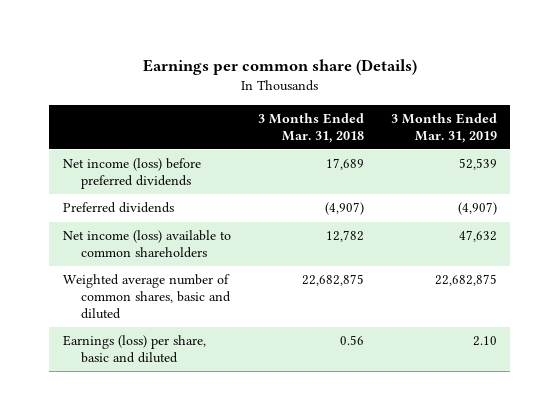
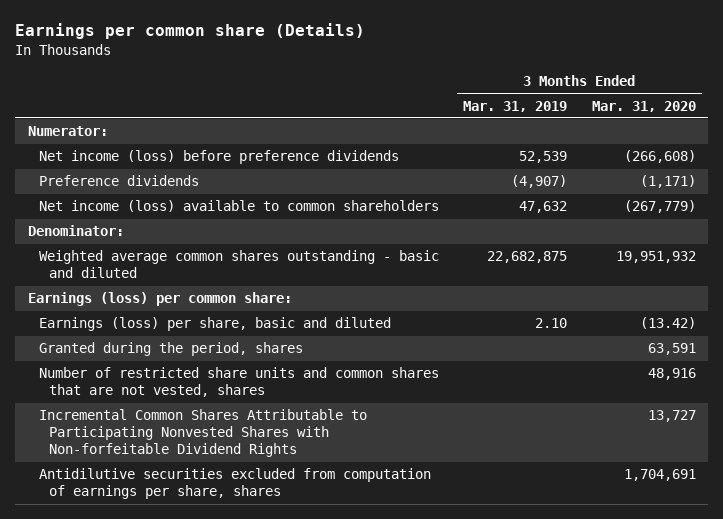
[257,112,364,143] 3 Months Ended Mar. 31, 2018 -> none
none -> [591,100,696,112] Mar. 31, 2020
none -> [27,126,108,137] Numerator:
[62,158,201,189] Net income (loss) before preferred dividends -> [38,150,399,165] Net income (loss) before preference dividends
[62,202,174,214] Preferred dividends -> [38,175,199,187] Preference dividends
none -> [27,225,124,237] Denominator:
[62,274,231,319] Weighted average number of common shares, basic and diluted -> [38,250,439,279] Weighted average common shares outstanding - basic and diluted
none -> [27,292,292,307] Earnings (loss) per common share:
none -> [38,342,303,357] Granted during the period, shares
none -> [38,367,439,398] Number of restricted share units and common shares that are not vested, shares
none -> [38,409,367,458] Incremental Common Shares Attributable to Participating Nonvested Shares with Non-forfeitable Dividend Rights
none -> [38,468,431,500] Antidilutive securities excluded from computation of earnings per share, shares

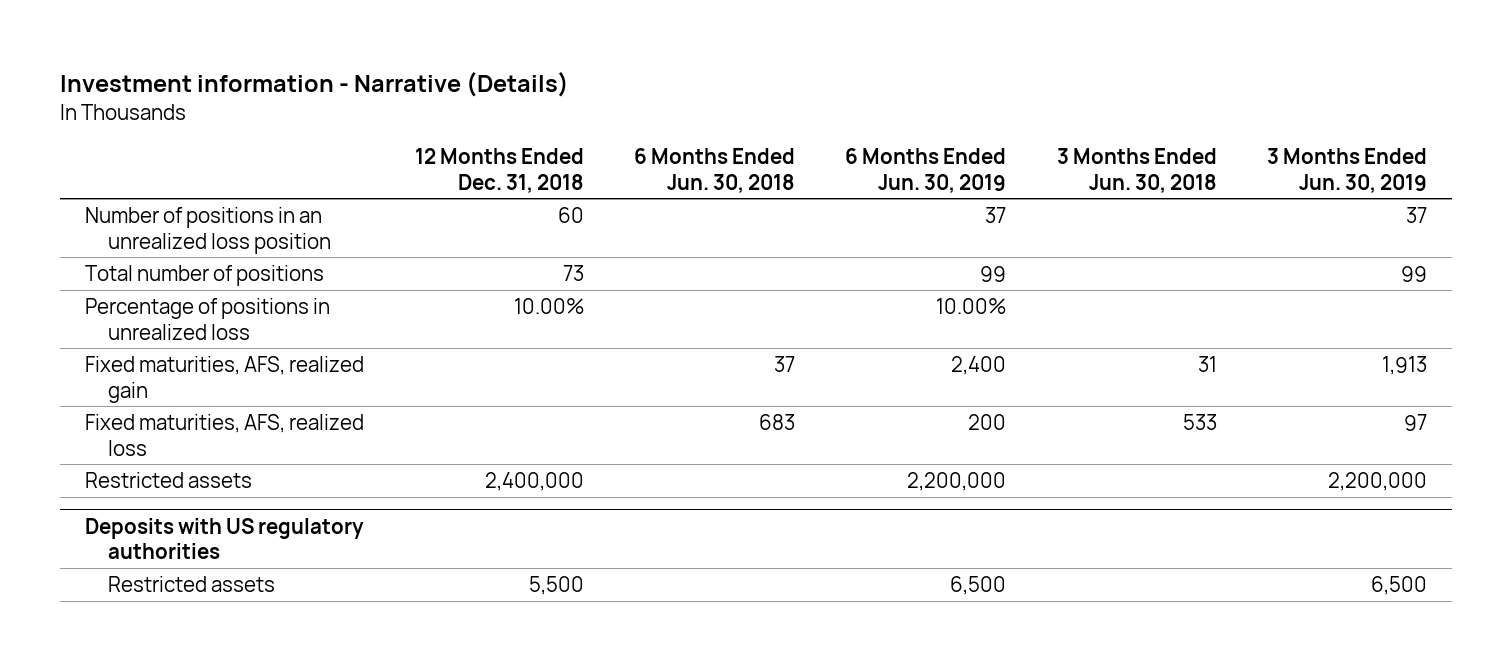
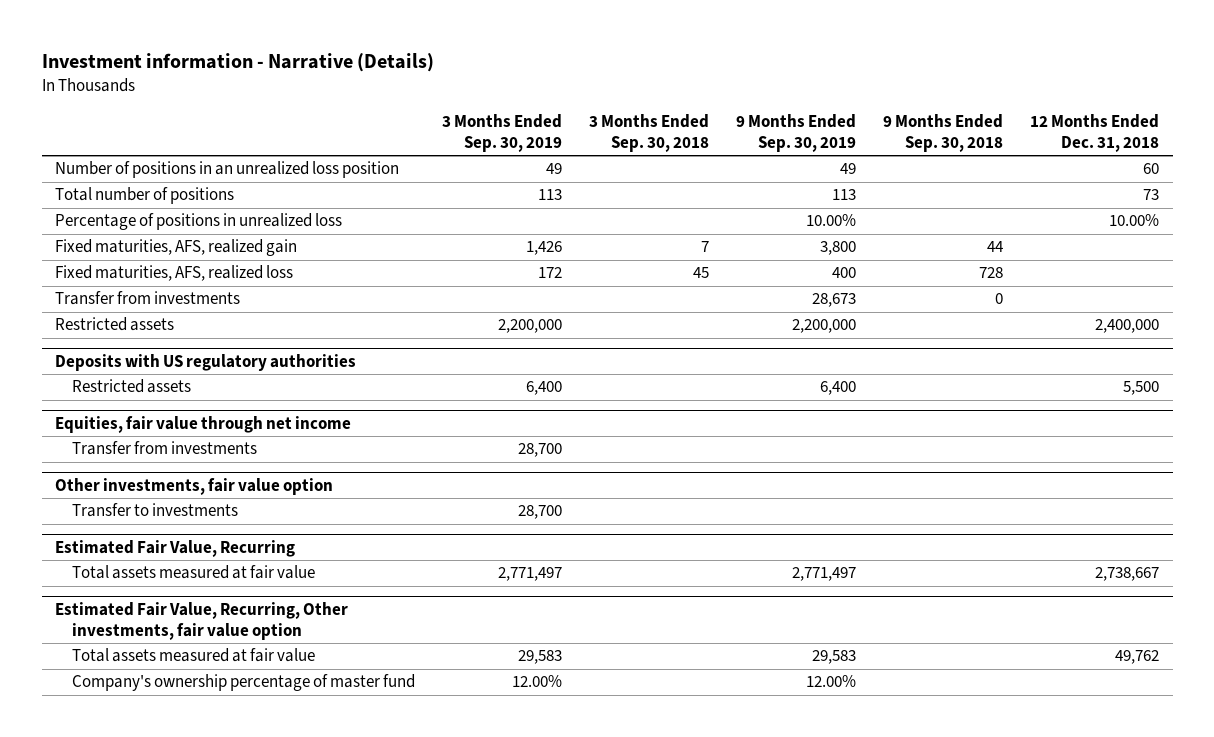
[633,147,795,193] 6 Months Ended Jun. 30, 2018 -> none
[845,147,1007,193] 6 Months Ended Jun. 30, 2019 -> none
[1056,147,1217,193] 3 Months Ended Jun. 30, 2018 -> none
[1266,147,1427,193] 3 Months Ended Jun. 30, 2019 -> none
none -> [441,114,562,153] 3 Months Ended Sep. 30, 2019
none -> [588,114,709,153] 3 Months Ended Sep. 30, 2018
none -> [735,114,856,153] 9 Months Ended Sep. 30, 2019
none -> [882,114,1003,153] 9 Months Ended Sep. 30, 2018
none -> [55,291,241,306] Transfer from investments
none -> [55,415,352,433] Equities, fair value through net income
none -> [71,441,257,456] Transfer from investments
none -> [55,477,334,495] Other investments, fair value option
none -> [71,503,238,518] Transfer to investments
none -> [55,539,296,557] Estimated Fair Value, Recurring
none -> [71,565,315,580] Total assets measured at fair value
none -> [55,601,349,640] Estimated Fair Value, Recurring, Other investments, fair value option
none -> [71,648,315,663] Total assets measured at fair value
none -> [71,674,415,692] Company's ownership percentage of master fund

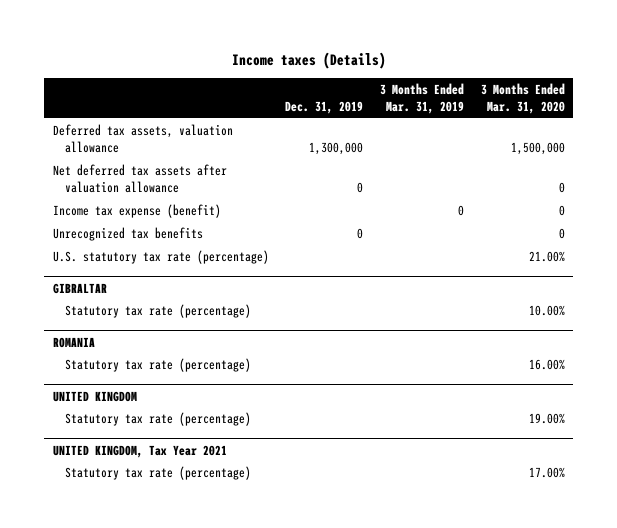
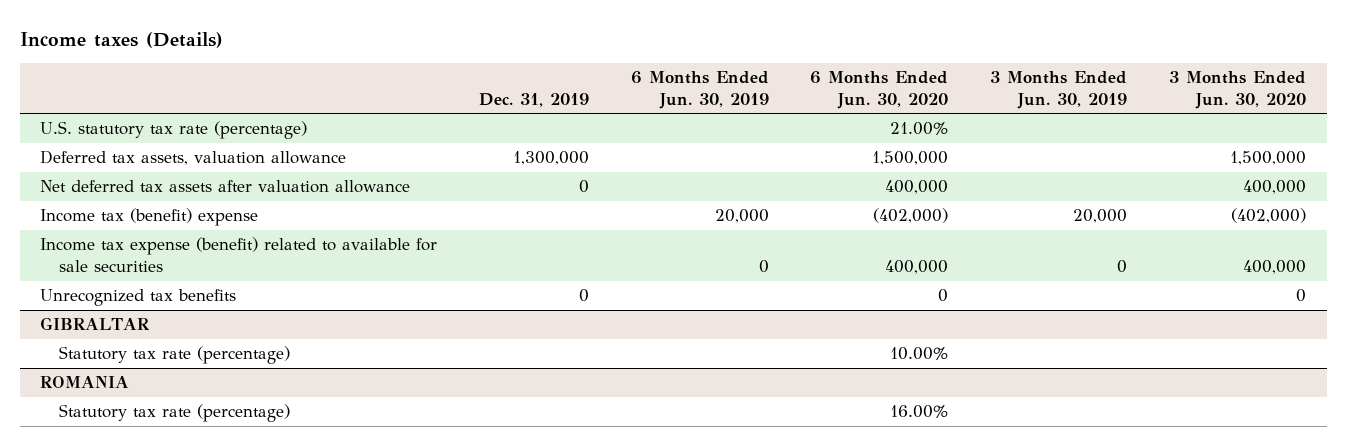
[379,83,464,114] 3 Months Ended Mar. 31, 2019 -> none
[480,83,565,114] 3 Months Ended Mar. 31, 2020 -> none
none -> [630,70,769,109] 6 Months Ended Jun. 30, 2019
none -> [810,70,949,109] 6 Months Ended Jun. 30, 2020
none -> [990,70,1128,109] 3 Months Ended Jun. 30, 2019
none -> [1168,70,1306,109] 3 Months Ended Jun. 30, 2020
[52,250,269,265] U.S. statutory tax rate (percentage) -> [40,121,308,140] U.S. statutory tax rate (percentage)
[52,204,221,219] Income tax expense (benefit) -> [40,208,259,227] Income tax (benefit) expense
none -> [40,237,438,273] Income tax expense (benefit) related to available for sale securities
[52,390,137,402] UNITED KINGDOM -> none
[64,412,251,427] Statutory tax rate (percentage) -> none
[52,444,227,458] UNITED KINGDOM, Tax Year 2021 -> none
[64,466,251,481] Statutory tax rate (percentage) -> none

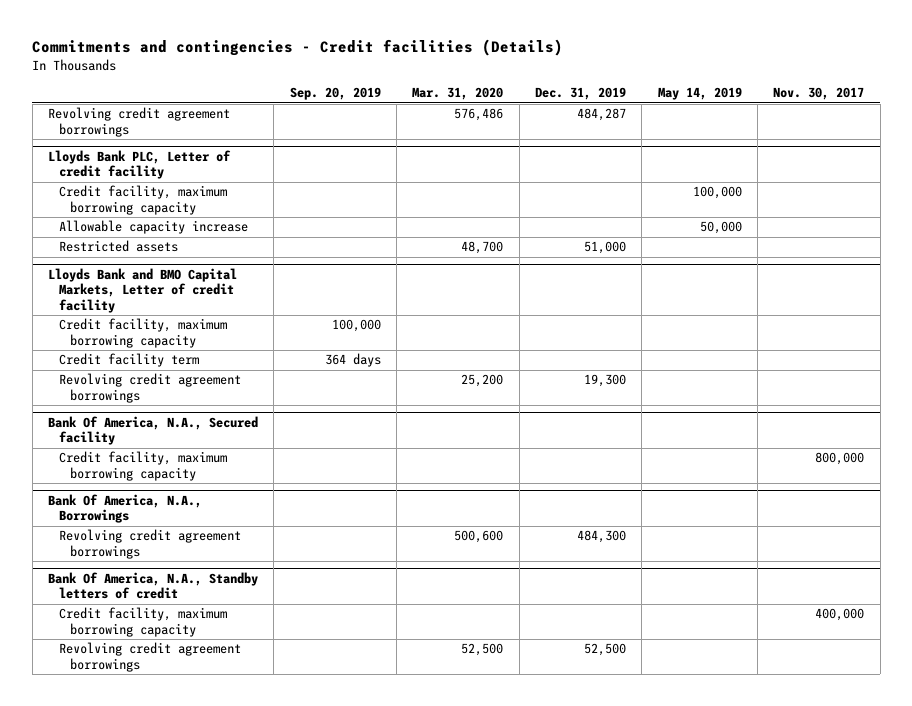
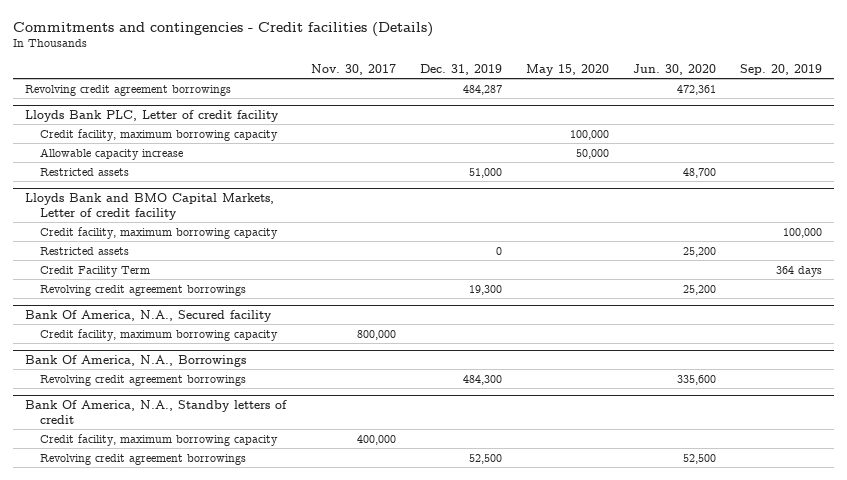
[412,87,504,101] Mar. 31, 2020 -> none
[657,87,742,101] May 14, 2019 -> none
none -> [525,63,609,76] May 15, 2020
none -> [632,63,716,75] Jun. 30, 2020
none -> [40,246,130,255] Restricted assets
[58,353,199,368] Credit facility term -> [40,265,151,277] Credit Facility Term

